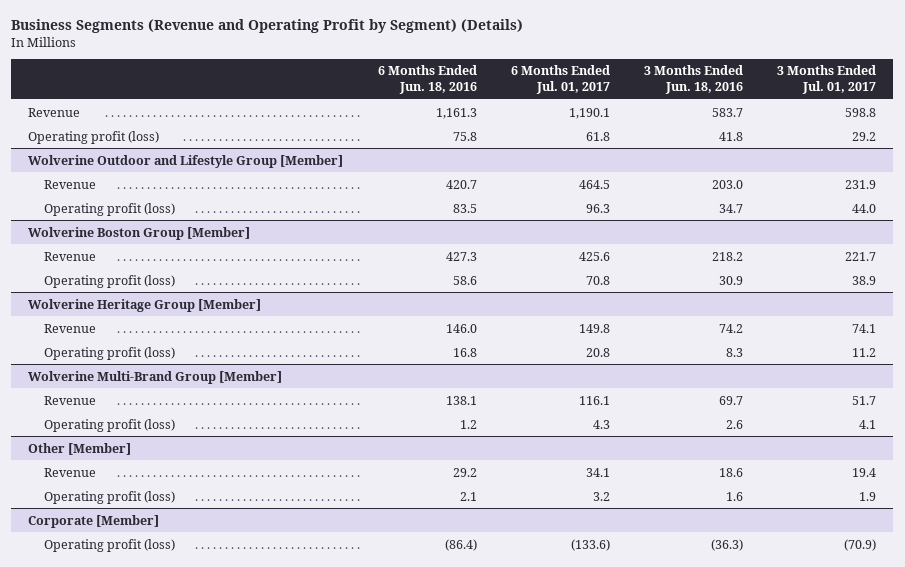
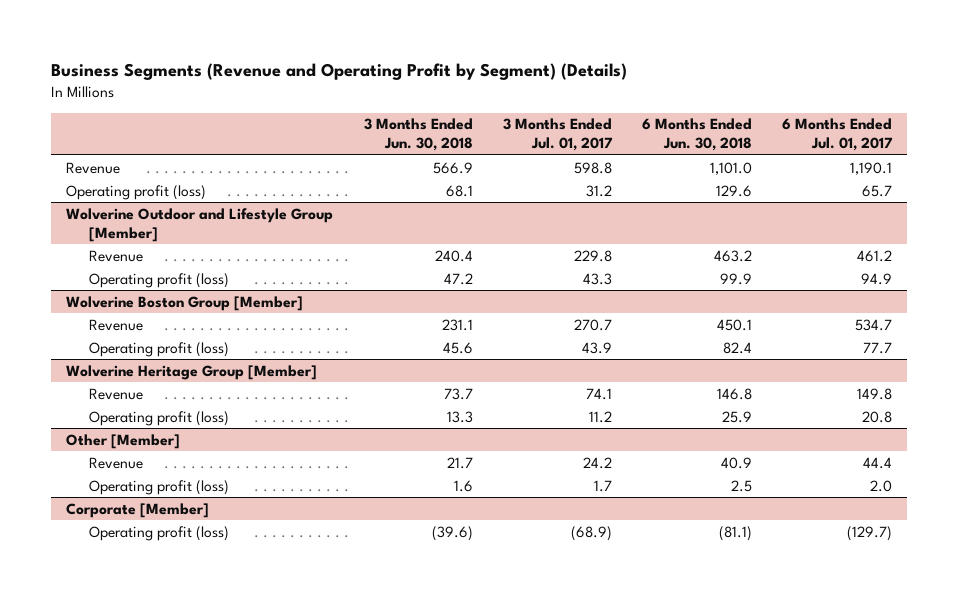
[377,65,477,95] 6 Months Ended Jun. 18, 2016 -> none
[644,65,744,95] 3 Months Ended Jun. 18, 2016 -> none
none -> [363,118,473,152] 3 Months Ended Jun. 30, 2018
none -> [641,118,752,152] 6 Months Ended Jun. 30, 2018
[585,131,610,141] 61.8 -> [862,184,893,197] 65.7
[852,131,877,141] 29.2 -> [585,184,612,197] 31.2
[578,179,610,189] 464.5 -> [857,249,893,262] 461.2
[845,179,877,189] 231.9 -> [573,249,612,262] 229.8
[585,203,610,213] 96.3 -> [861,272,893,285] 94.9
[852,203,877,213] 44.0 -> [582,272,612,285] 43.3
[578,251,610,261] 425.6 -> [855,318,893,331] 534.7
[845,251,877,261] 221.7 -> [573,318,612,331] 270.7
[585,275,610,285] 70.8 -> [863,341,893,354] 77.7
[852,275,877,285] 38.9 -> [581,341,612,354] 43.9
[28,370,283,384] Wolverine Multi-Brand Group [Member] -> none
[43,395,96,405] Revenue -> none
[43,418,175,432] Operating profit (loss) -> none
[585,467,610,477] 34.1 -> [863,456,893,469] 44.4
[852,467,877,477] 19.4 -> [582,456,612,469] 24.2
[592,491,610,501] 3.2 -> [870,479,893,492] 2.0
[859,491,877,501] 1.9 -> [593,479,612,492] 1.7
[570,538,610,551] (133.6) -> [847,525,893,541] (129.7)
[844,538,877,551] (70.9) -> [570,525,612,541] (68.9)

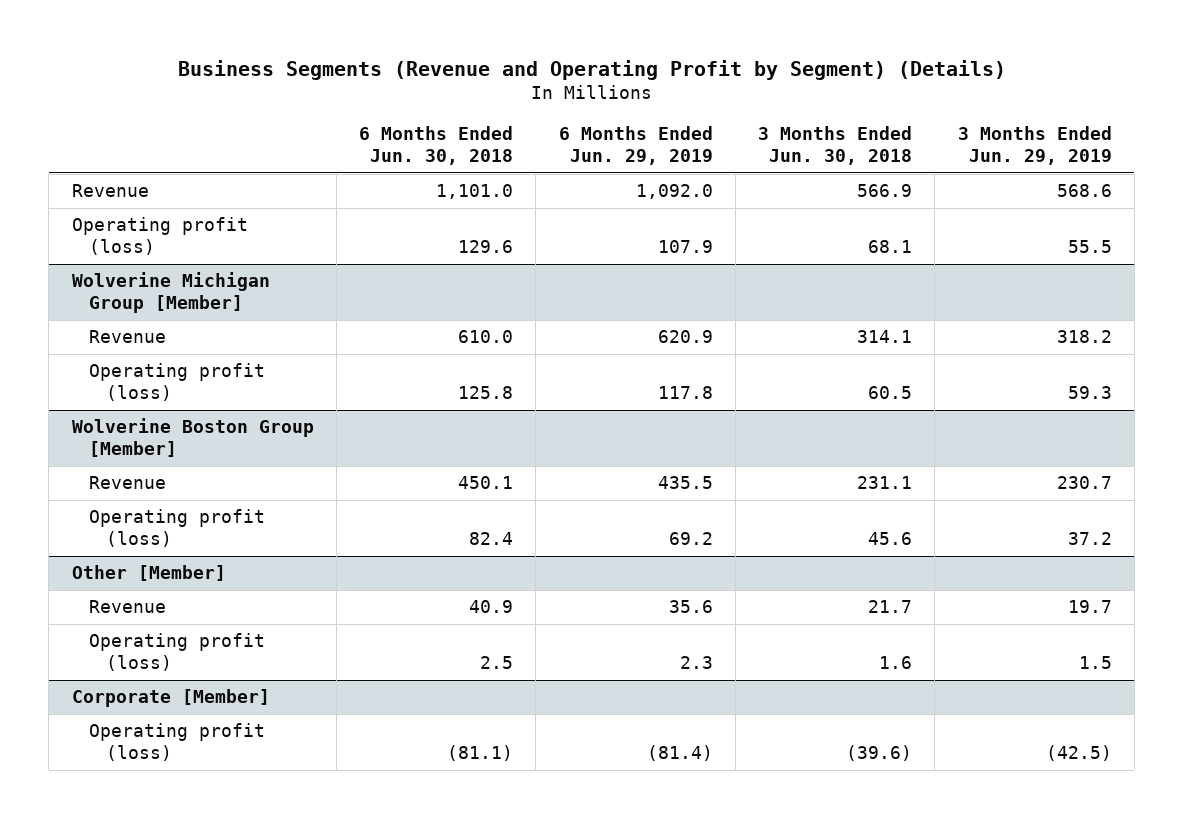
[502,118,613,152] 3 Months Ended Jul. 01, 2017 -> none
[782,118,894,152] 6 Months Ended Jul. 01, 2017 -> none
none -> [558,125,713,165] 6 Months Ended Jun. 29, 2019
none -> [957,125,1112,165] 3 Months Ended Jun. 29, 2019
[66,207,334,242] Wolverine Outdoor and Lifestyle Group [Member] -> none
none -> [71,272,270,314] Wolverine Michigan Group [Member]
[434,249,473,262] 240.4 -> [857,330,913,344] 314.1
[713,249,752,262] 463.2 -> [458,330,514,344] 610.0
[443,272,473,285] 47.2 -> [868,386,913,400] 60.5
[719,272,752,285] 99.9 -> [458,386,514,400] 125.8
[66,364,318,380] Wolverine Heritage Group [Member] -> none
[89,387,144,400] Revenue -> none
[89,410,230,426] Operating profit (loss) -> none

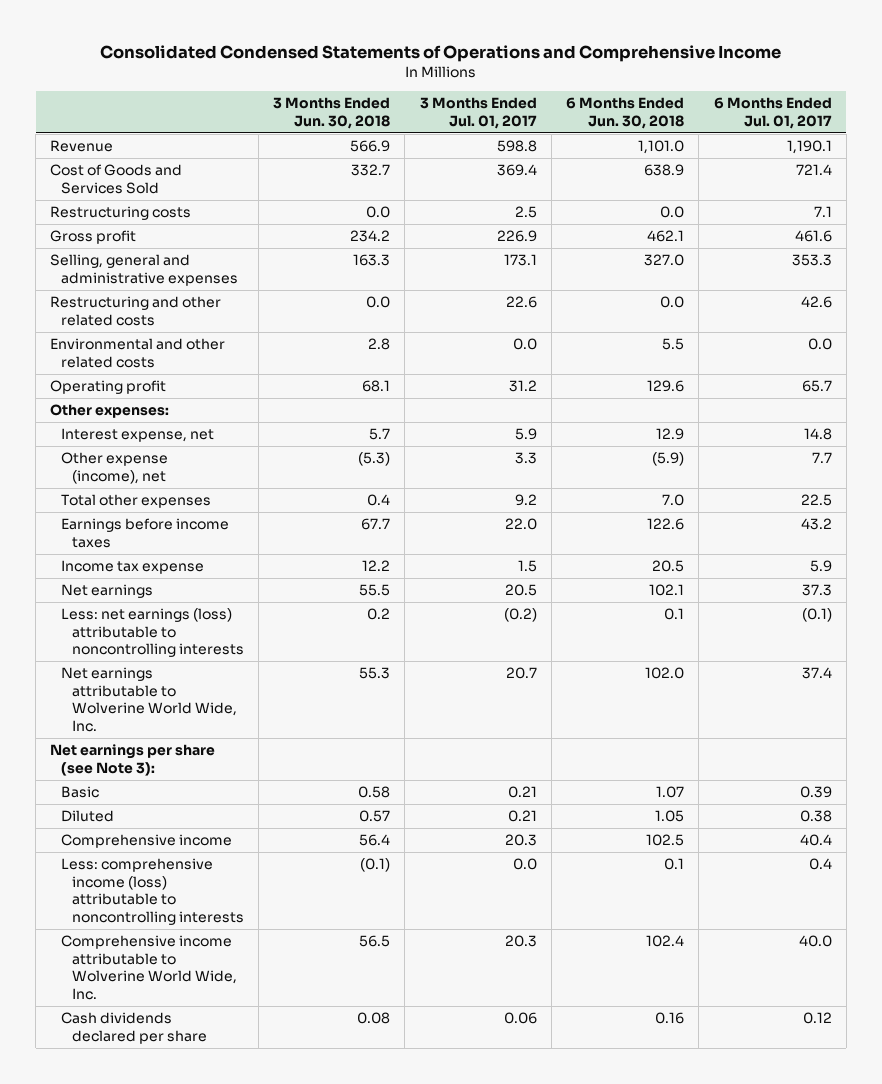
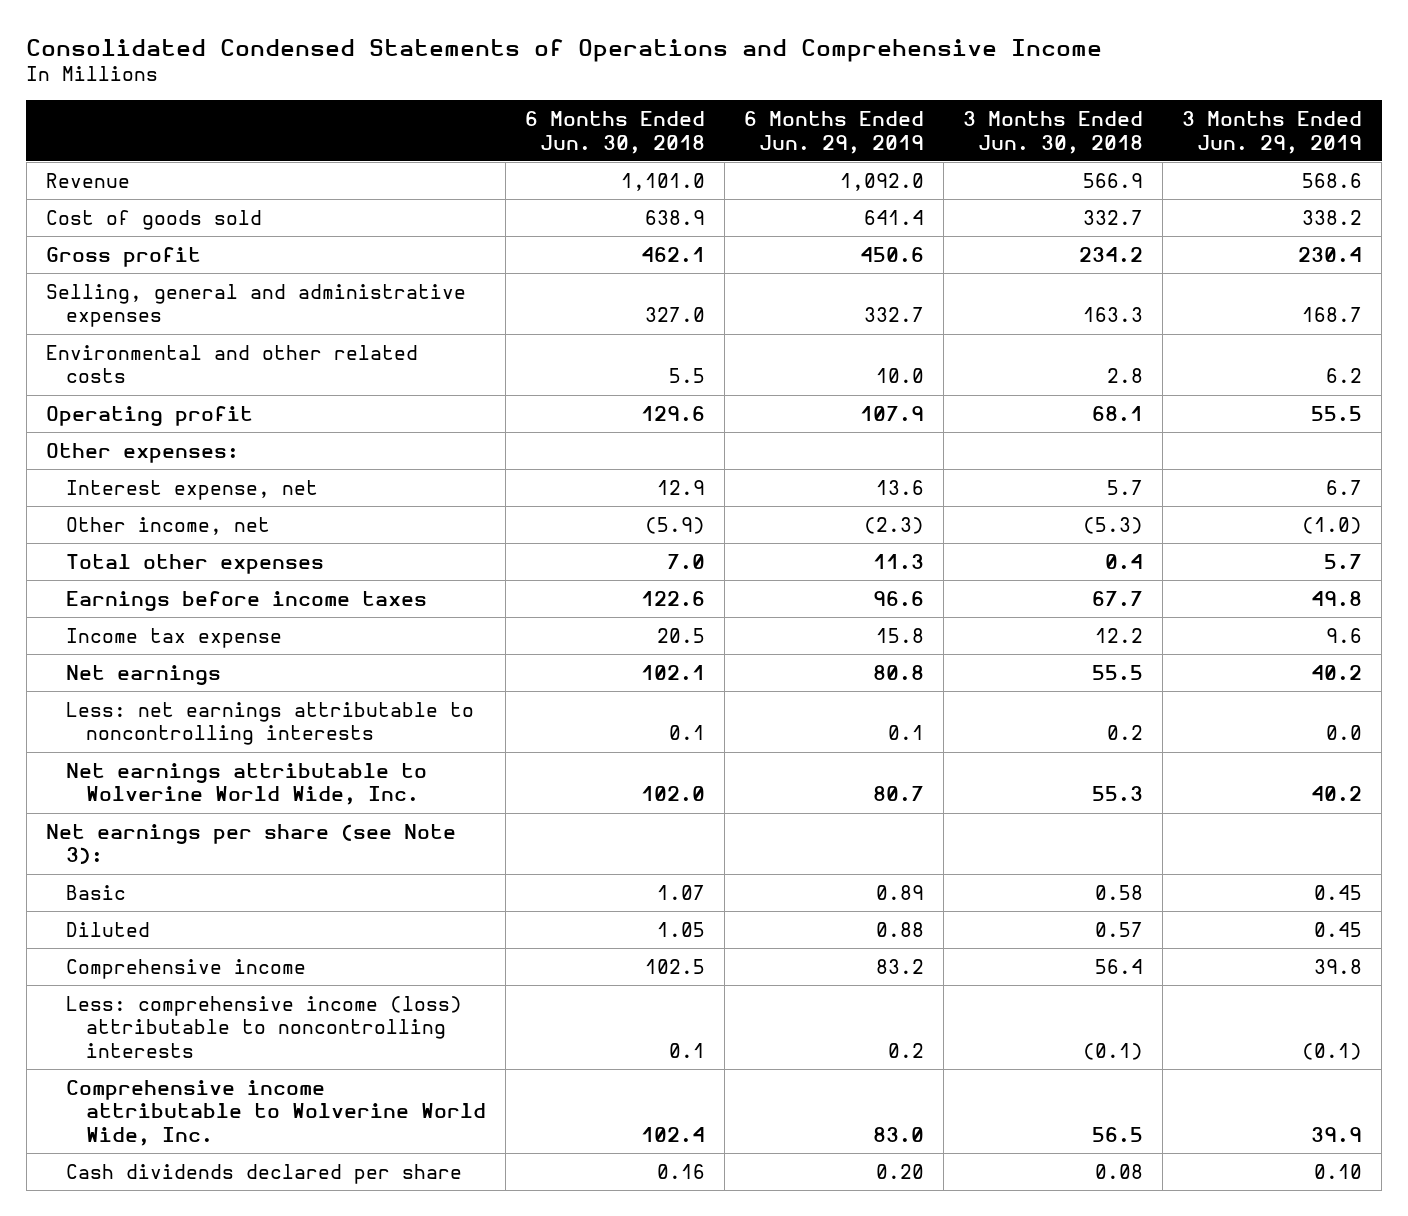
[419,97,537,129] 3 Months Ended Jul. 01, 2017 -> none
[713,97,832,129] 6 Months Ended Jul. 01, 2017 -> none
none -> [743,110,924,154] 6 Months Ended Jun. 29, 2019
none -> [1182,110,1363,154] 3 Months Ended Jun. 29, 2019
[50,206,192,221] Restructuring costs -> none
[50,164,183,194] Cost of Goods and Services Sold -> [45,209,262,230] Cost of goods sold
[50,296,222,326] Restructuring and other related costs -> none
[61,452,169,484] Other expense (income), net -> [65,516,270,535] Other income, net
[61,608,244,658] Less: net earnings (loss) attributable to noncontrolling interests -> [65,701,474,746] Less: net earnings attributable to noncontrolling interests

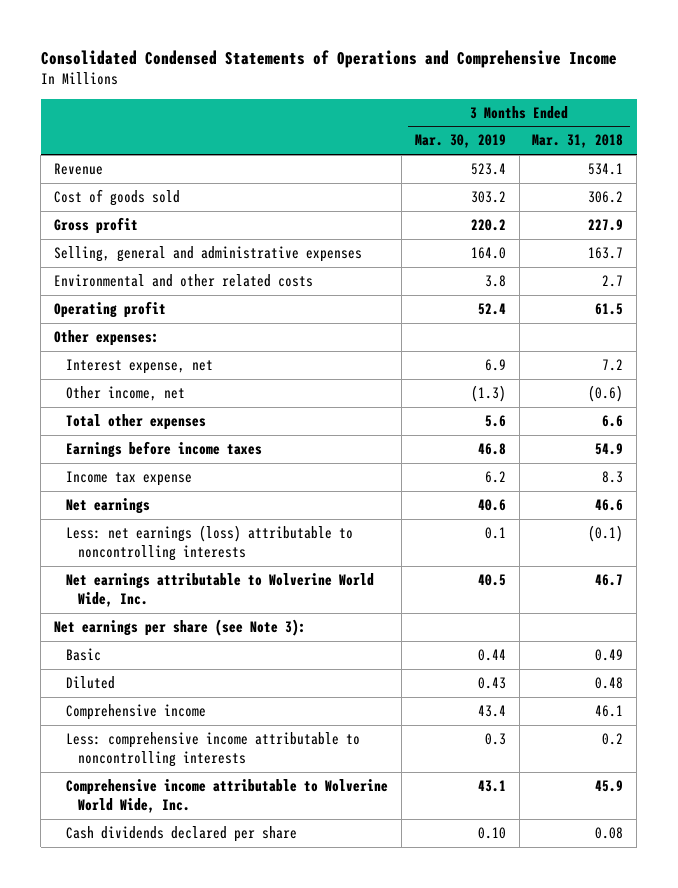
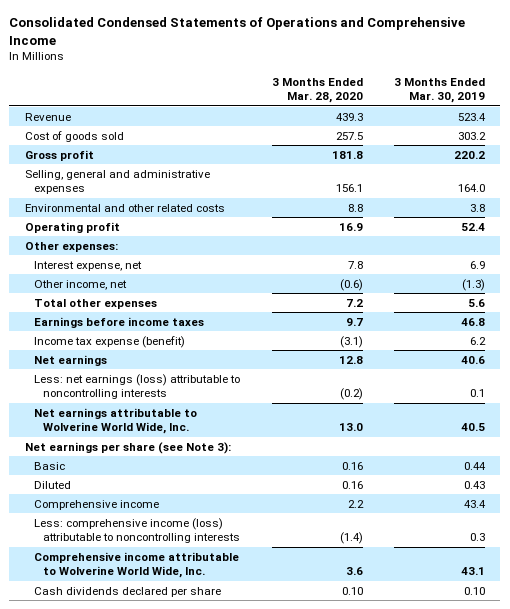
[532,134,624,149] Mar. 31, 2018 -> none
none -> [271,77,363,104] 3 Months Ended Mar. 28, 2020
[65,471,192,487] Income tax expense -> [34,335,186,348] Income tax expense (benefit)
[65,732,360,768] Less: comprehensive income attributable to noncontrolling interests -> [34,517,241,544] Less: comprehensive income (loss) attributable to noncontrolling interests

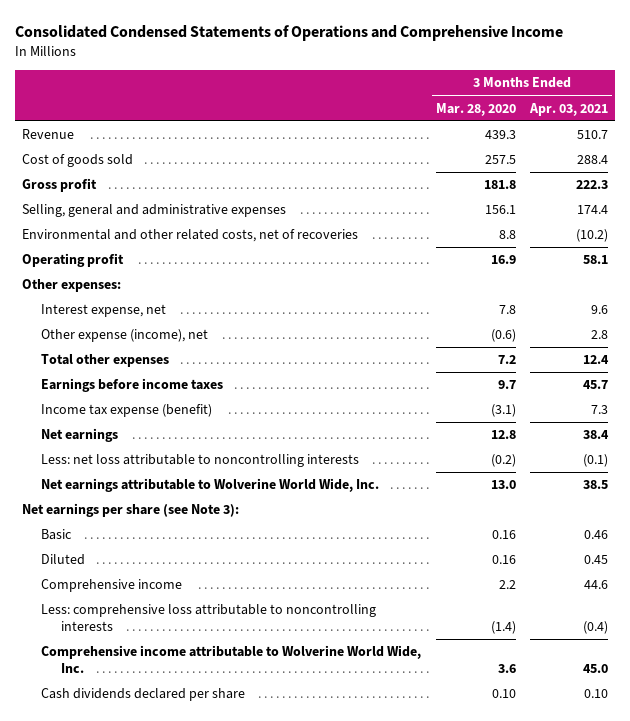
[393,77,485,104] 3 Months Ended Mar. 30, 2019 -> none
none -> [529,102,609,116] Apr. 03, 2021
[24,203,225,212] Environmental and other related costs -> [21,229,358,243] Environmental and other related costs, net of recoveries
[34,279,128,290] Other income, net -> [41,329,209,343] Other expense (income), net
[34,373,241,400] Less: net earnings (loss) attributable to noncontrolling interests -> [41,454,360,468] Less: net loss attributable to noncontrolling interests
[34,517,241,544] Less: comprehensive income (loss) attributable to noncontrolling interests -> [41,604,377,632] Less: comprehensive loss attributable to noncontrolling interests

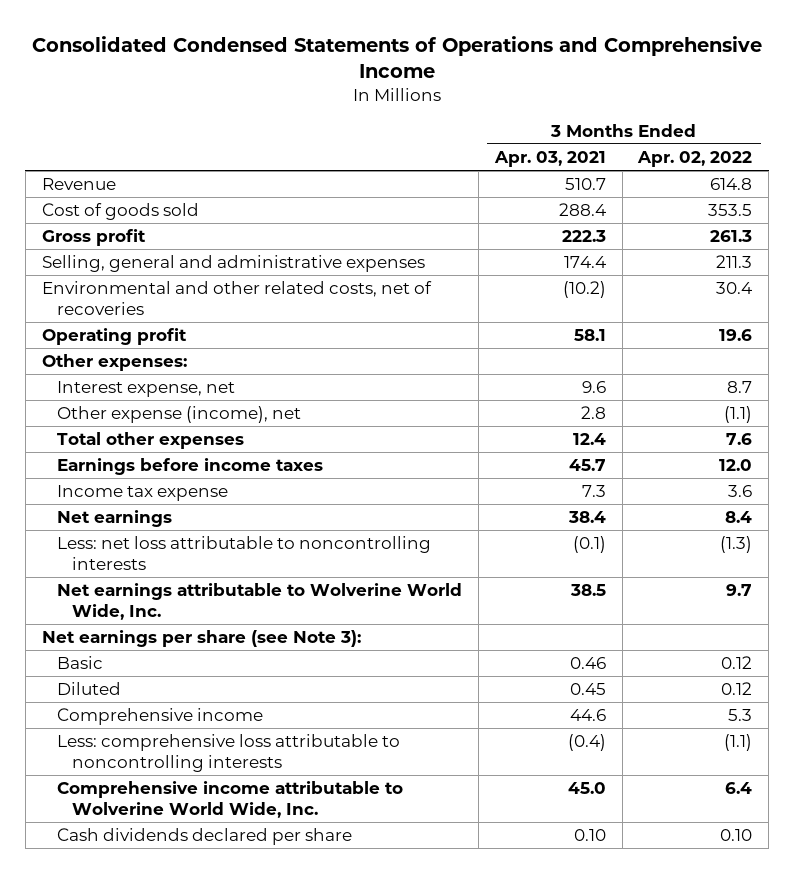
[435,102,516,116] Mar. 28, 2020 -> none
none -> [637,150,753,167] Apr. 02, 2022
[41,404,213,418] Income tax expense (benefit) -> [56,485,228,502] Income tax expense

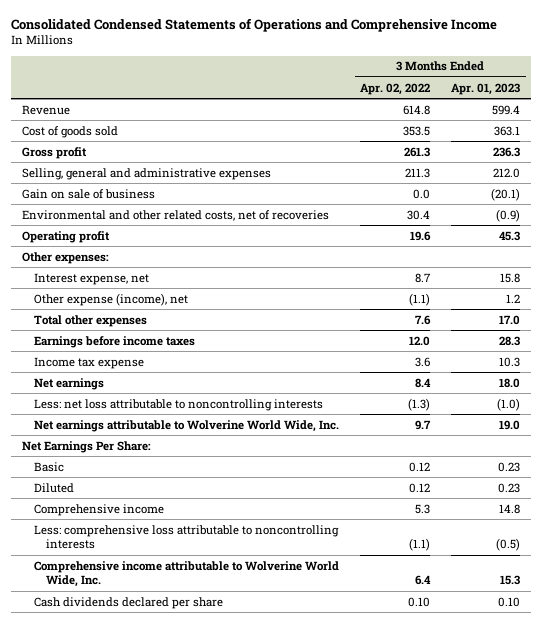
[493,150,606,167] Apr. 03, 2021 -> none
none -> [451,82,521,95] Apr. 01, 2023
none -> [21,188,155,199] Gain on sale of business
[41,630,361,648] Net earnings per share (see Note 3): -> [21,440,151,453] Net Earnings Per Share:

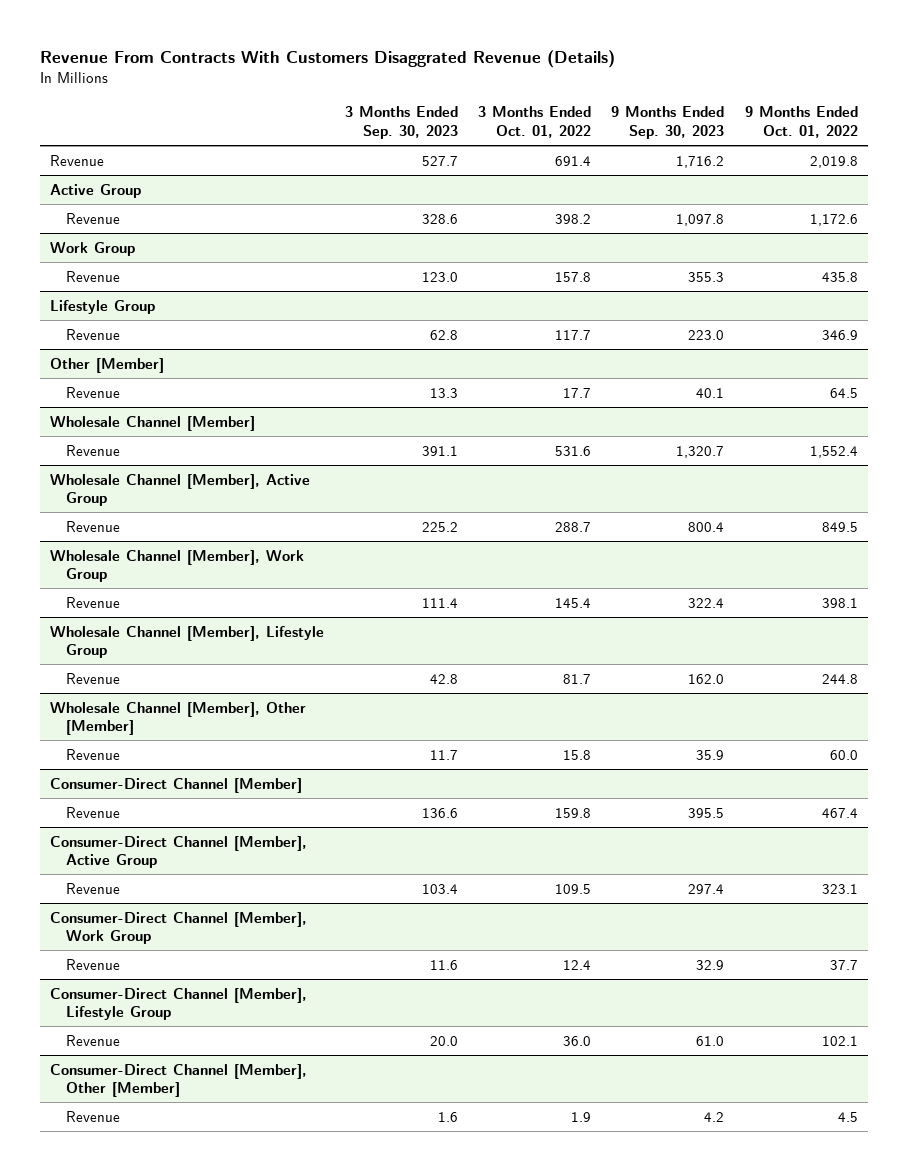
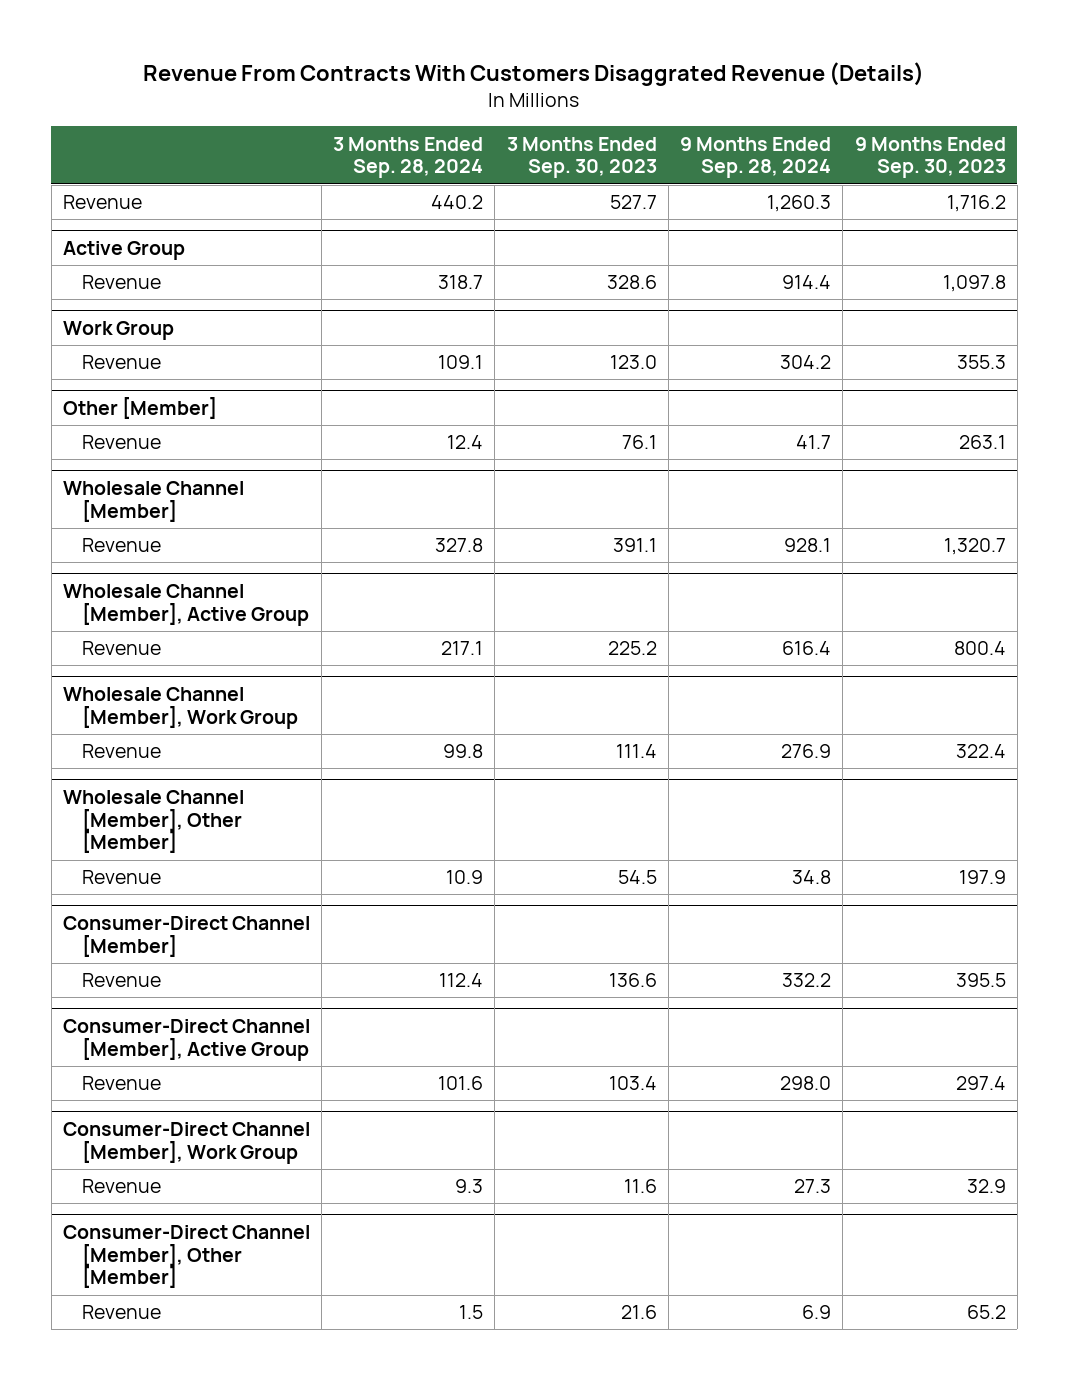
[478,106,592,138] 3 Months Ended Oct. 01, 2022 -> none
[744,106,858,138] 9 Months Ended Oct. 01, 2022 -> none
none -> [333,136,484,179] 3 Months Ended Sep. 28, 2024
none -> [680,136,832,179] 9 Months Ended Sep. 28, 2024
[50,299,156,314] Lifestyle Group -> none
[66,328,121,340] Revenue -> none
[429,387,458,398] 13.3 -> [621,435,657,450] 76.1
[696,387,725,398] 40.1 -> [958,435,1006,450] 263.1
[50,625,325,659] Wholesale Channel [Member], Lifestyle Group -> none
[66,672,121,684] Revenue -> none
[429,749,458,760] 11.7 -> [617,870,657,885] 54.5
[696,749,725,760] 35.9 -> [958,870,1006,885] 197.9
[50,987,308,1021] Consumer-Direct Channel [Member], Lifestyle Group -> none
[66,1034,121,1046] Revenue -> none
[437,1111,458,1122] 1.6 -> [620,1305,657,1320] 21.6
[704,1111,725,1122] 4.2 -> [966,1305,1006,1320] 65.2

